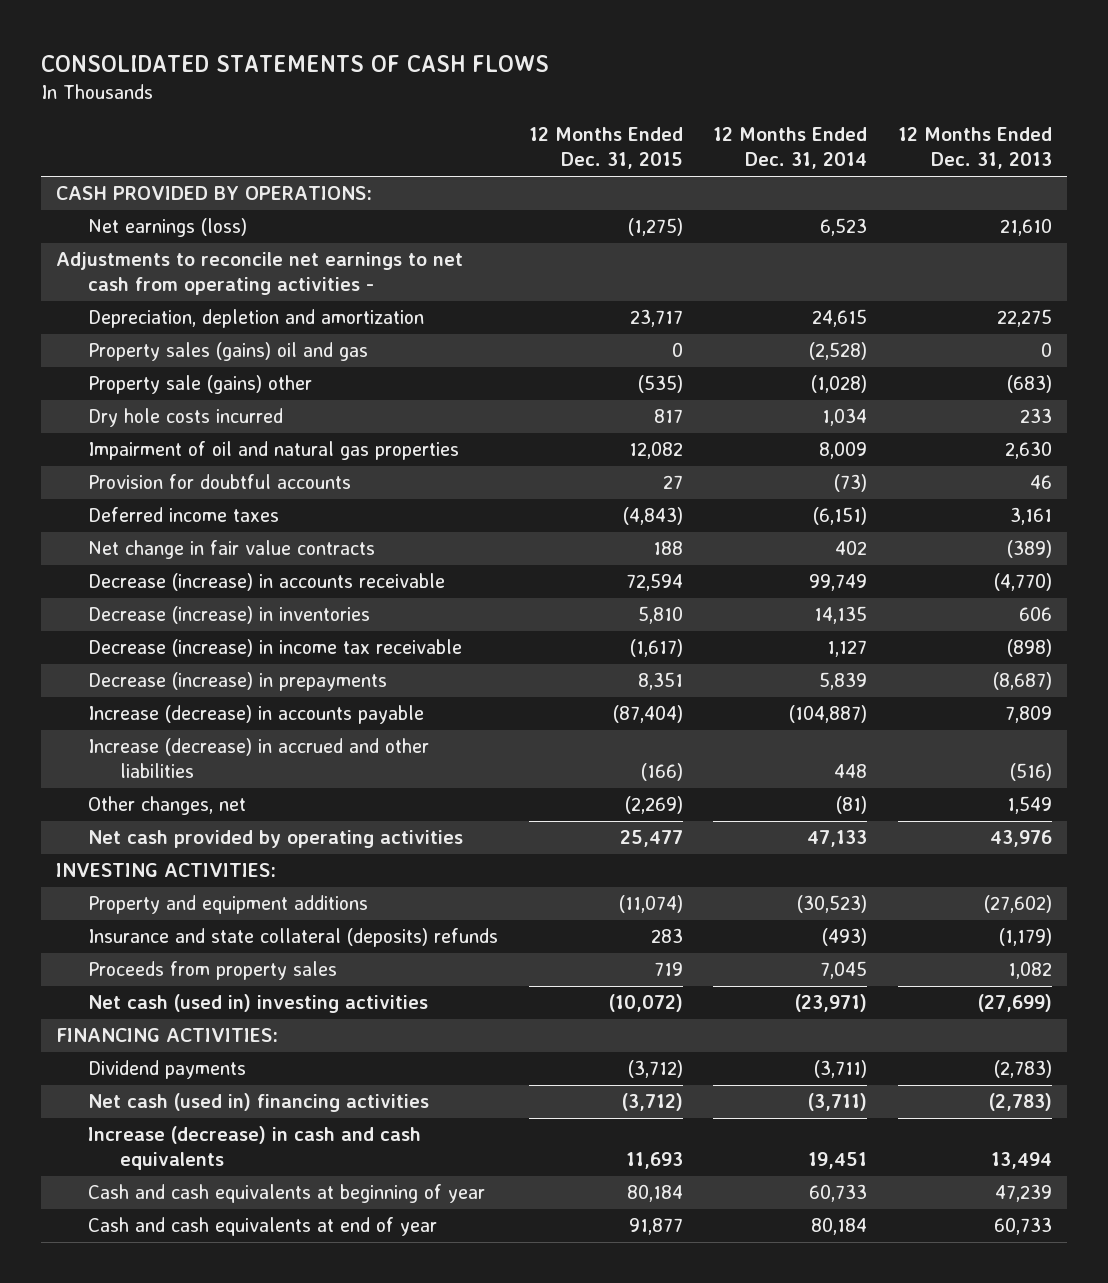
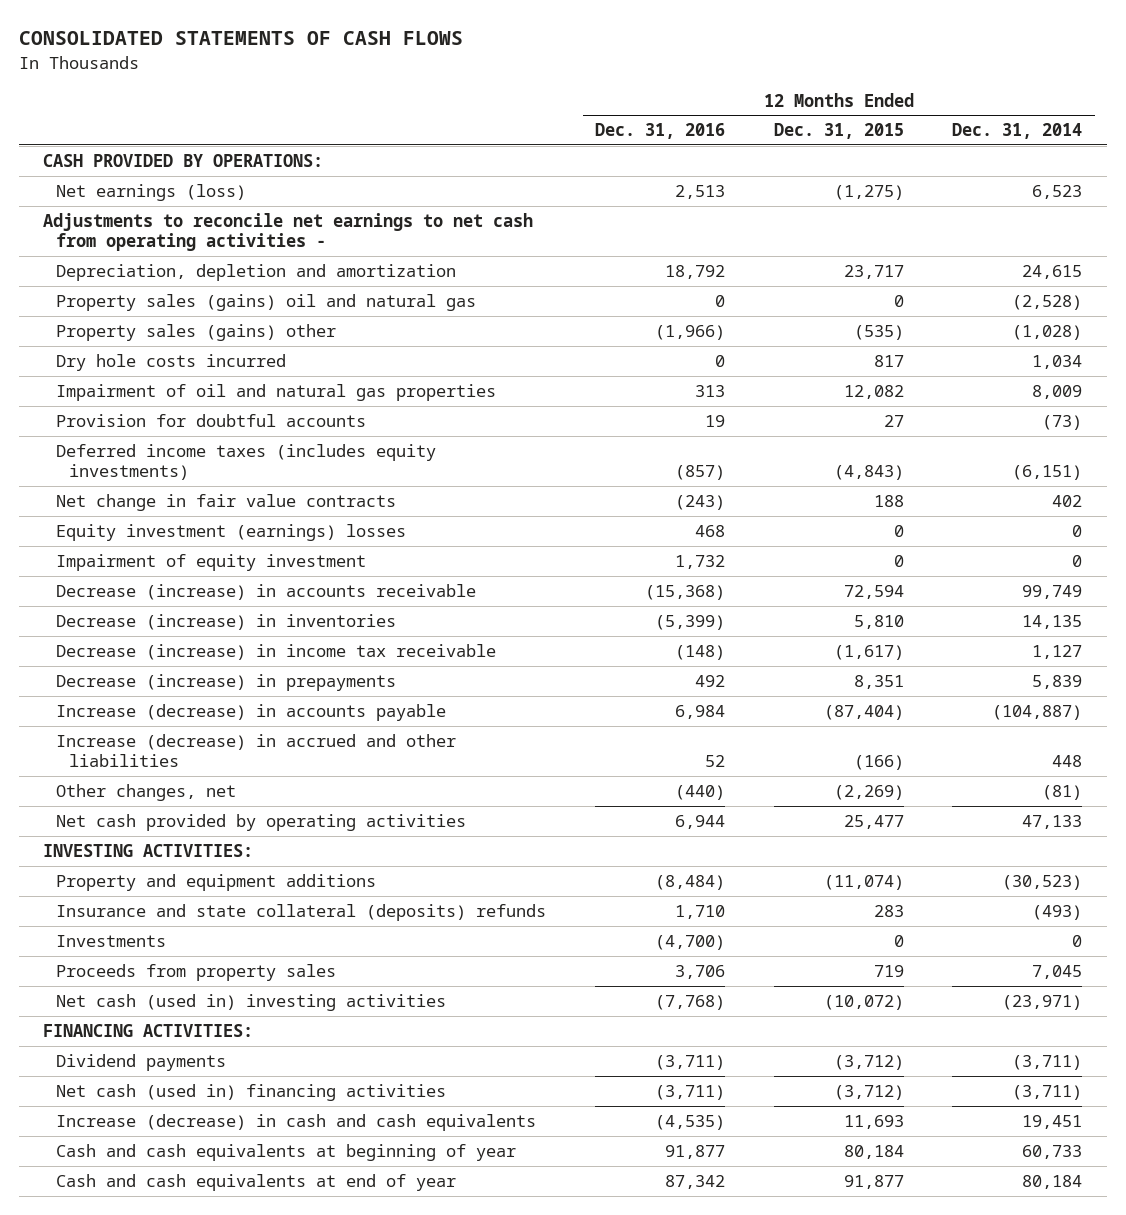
[897,127,1052,170] 12 Months Ended Dec. 31, 2013 -> none
none -> [594,123,725,140] Dec. 31, 2016
[87,342,368,362] Property sales (gains) oil and gas -> [56,293,477,311] Property sales (gains) oil and natural gas
[87,375,312,395] Property sale (gains) other -> [56,323,337,341] Property sales (gains) other
[87,507,279,523] Deferred income taxes -> [56,443,437,481] Deferred income taxes (includes equity investments)
none -> [56,523,407,541] Equity investment (earnings) losses
none -> [56,553,367,571] Impairment of equity investment
none -> [56,934,167,947] Investments

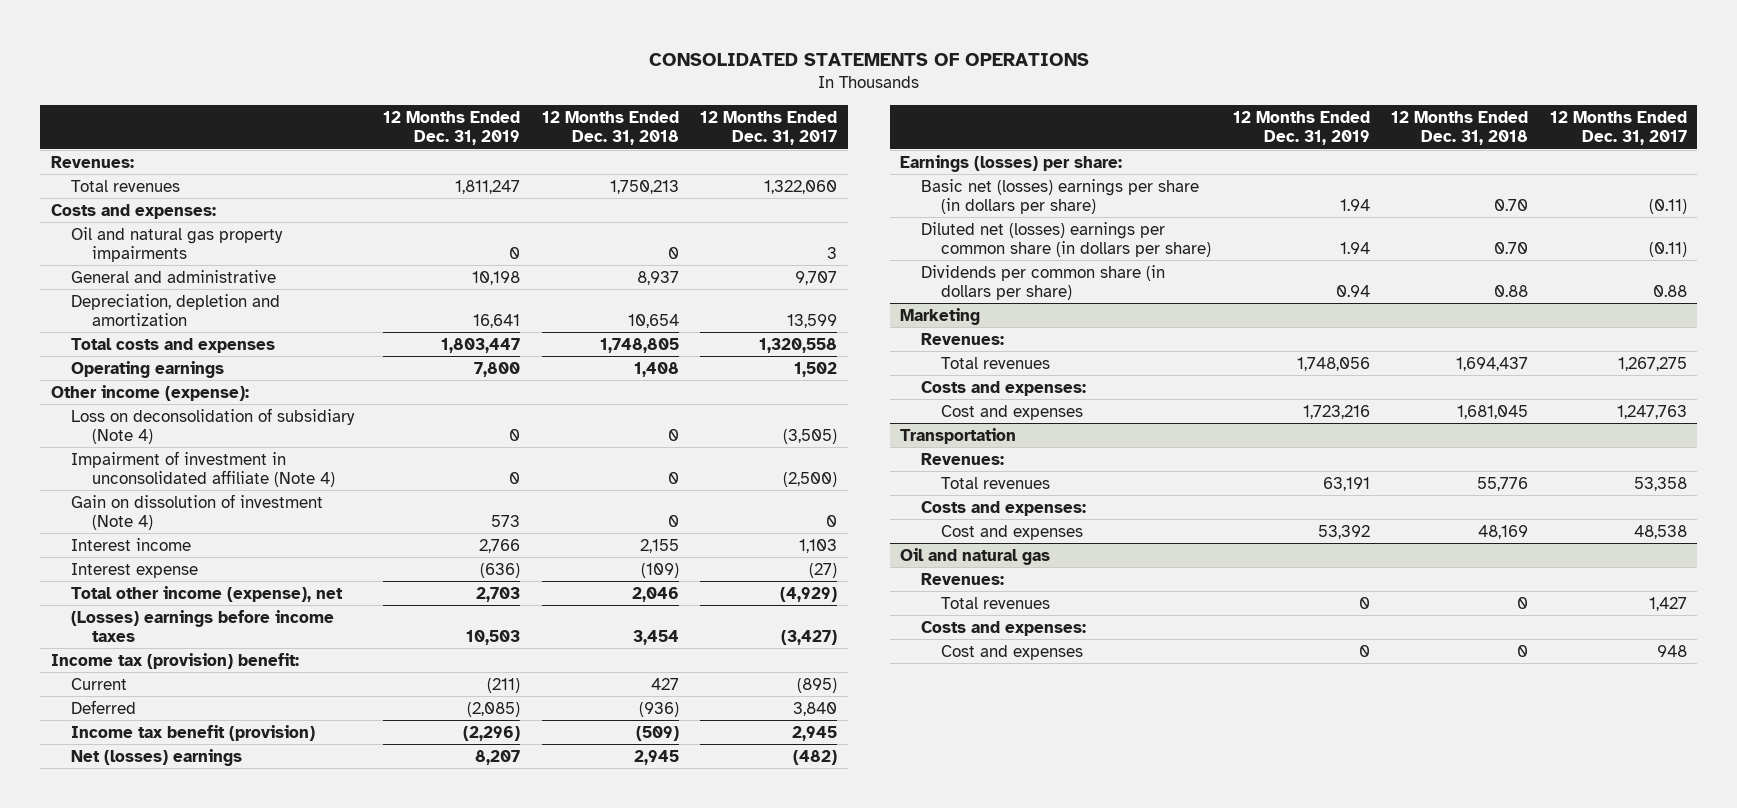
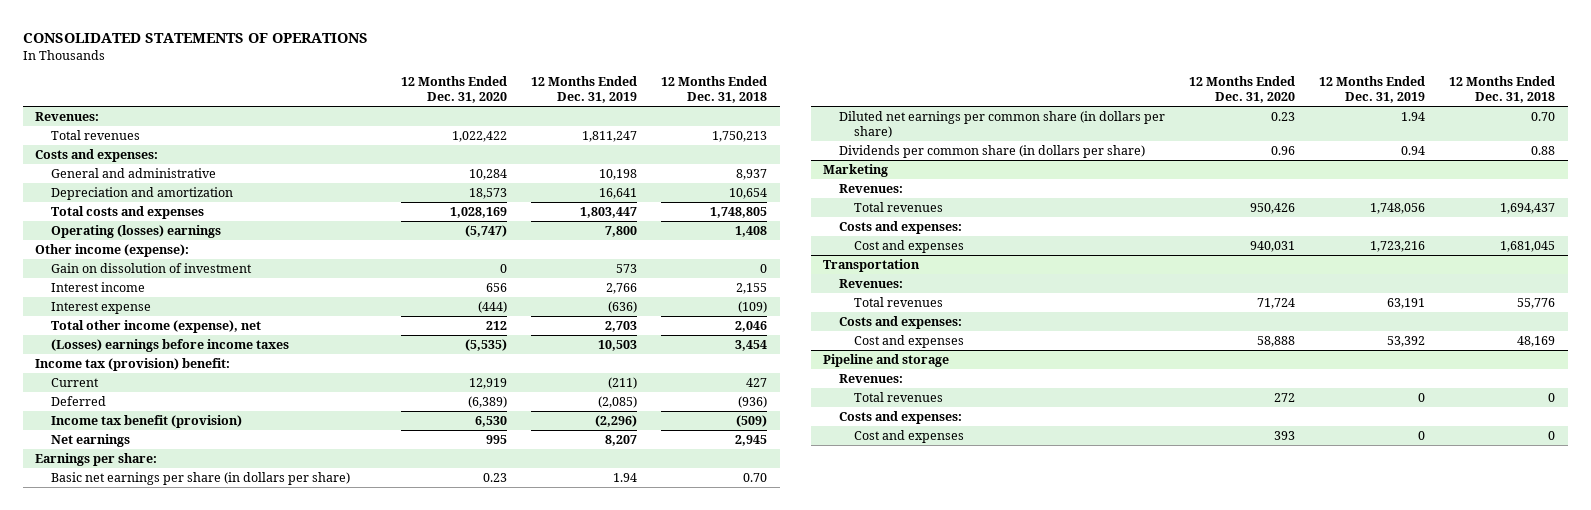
[700,110,838,146] 12 Months Ended Dec. 31, 2017 -> none
none -> [400,76,507,104] 12 Months Ended Dec. 31, 2020
[71,226,284,263] Oil and natural gas property impairments -> none
[71,293,281,327] Depreciation, depletion and amortization -> [50,187,233,201] Depreciation and amortization
[71,360,225,378] Operating earnings -> [50,225,221,239] Operating (losses) earnings
[71,407,356,445] Loss on deconsolidation of subsidiary (Note 4) -> none
[71,450,335,488] Impairment of investment in unconsolidated affiliate (Note 4) -> none
[71,493,324,531] Gain on dissolution of investment (Note 4) -> [50,263,252,274] Gain on dissolution of investment
[71,748,243,766] Net (losses) earnings -> [50,434,130,448] Net earnings
[900,154,1123,172] Earnings (losses) per share: -> [35,453,158,467] Earnings per share:
[920,178,1199,215] Basic net (losses) earnings per share (in dollars per share) -> [50,472,350,486] Basic net earnings per share (in dollars per share)
[920,221,1212,258] Diluted net (losses) earnings per common share (in dollars per share) -> [838,111,1165,138] Diluted net earnings per common share (in dollars per share)
[900,547,1051,565] Oil and natural gas -> none
none -> [823,354,950,368] Pipeline and storage

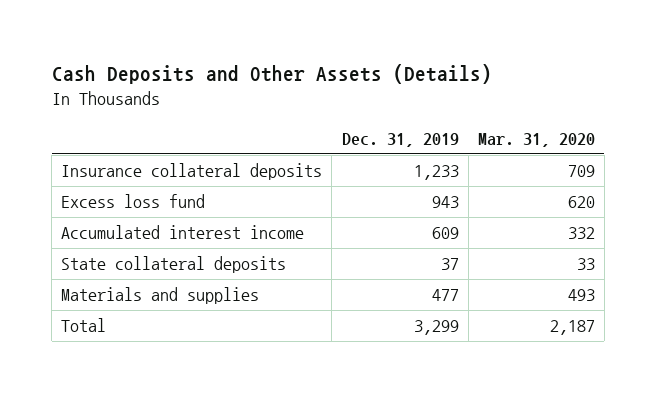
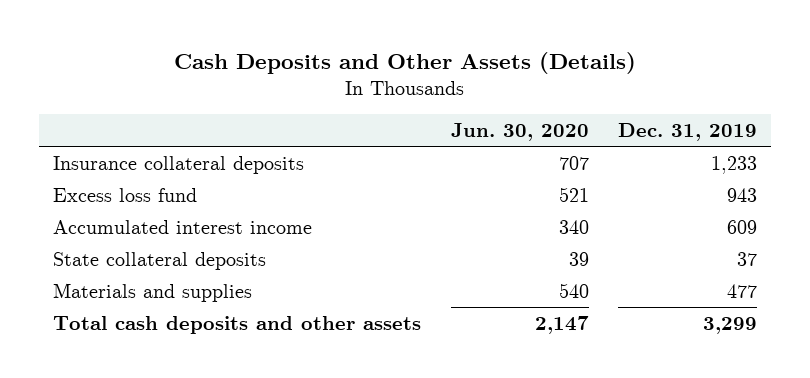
[477,132,595,147] Mar. 31, 2020 -> none
none -> [450,122,589,141] Jun. 30, 2020
[61,318,107,333] Total -> [53,315,422,334] Total cash deposits and other assets

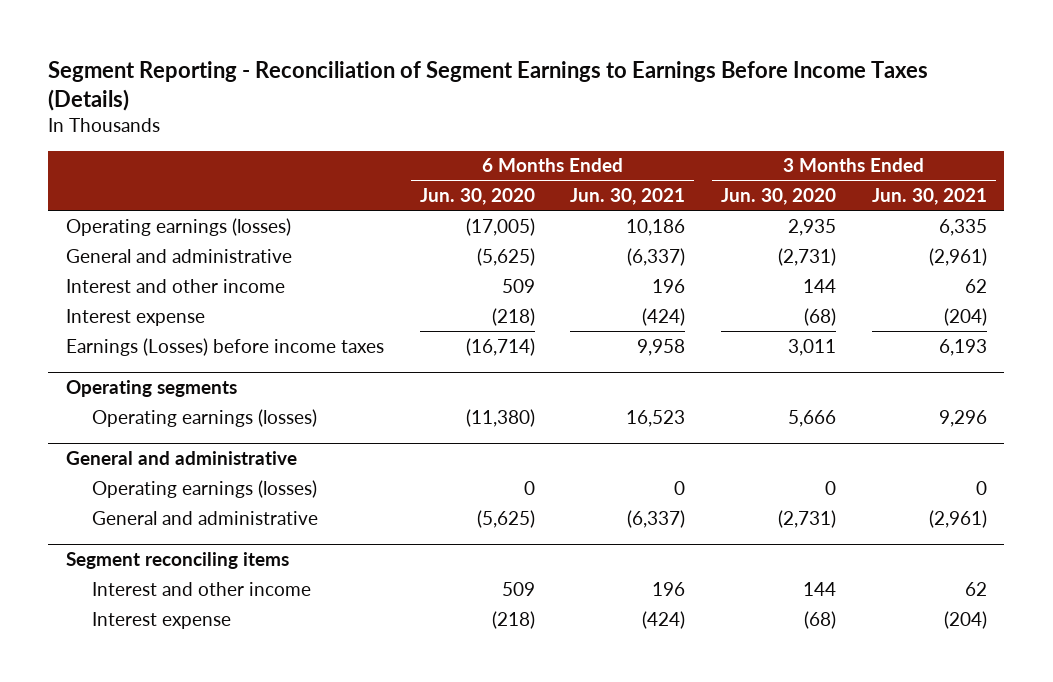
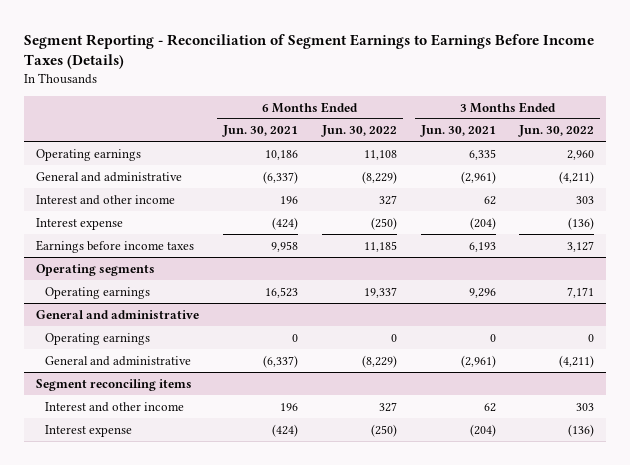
[419,187,535,205] Jun. 30, 2020 -> none
[721,187,837,205] Jun. 30, 2020 -> none
none -> [320,125,397,138] Jun. 30, 2022
none -> [518,125,595,138] Jun. 30, 2022
[66,217,292,236] Operating earnings (losses) -> [36,148,142,161] Operating earnings
[66,337,385,356] Earnings (Losses) before income taxes -> [36,239,195,253] Earnings before income taxes
[92,408,318,427] Operating earnings (losses) -> [45,286,151,299] Operating earnings
[92,479,318,498] Operating earnings (losses) -> [45,332,151,345] Operating earnings

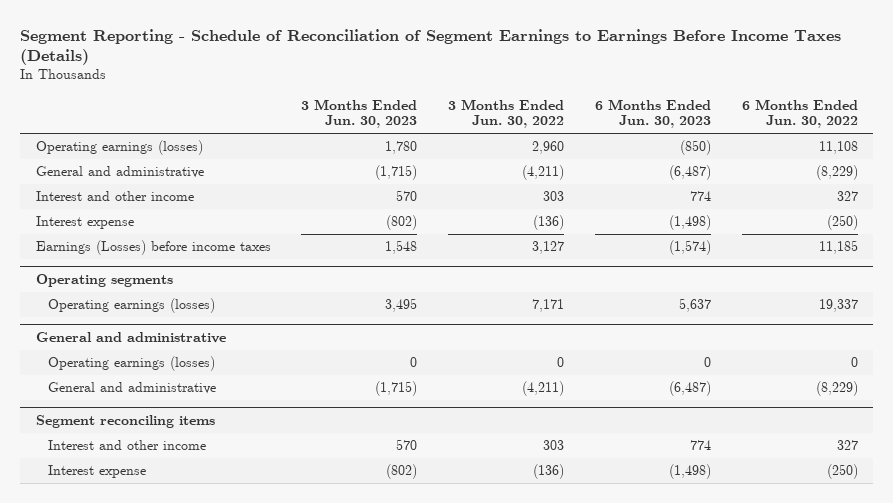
[24,33,595,70] Segment Reporting - Reconciliation of Segment Earnings to Earnings Before Income Taxes (Details) -> [20,28,842,66] Segment Reporting - Schedule of Reconciliation of Segment Earnings to Earnings Before Income Taxes (Details)
[221,125,298,138] Jun. 30, 2021 -> none
[419,125,496,138] Jun. 30, 2021 -> none
none -> [301,98,418,129] 3 Months Ended Jun. 30, 2023
none -> [594,98,711,129] 6 Months Ended Jun. 30, 2023
[36,148,142,161] Operating earnings -> [35,139,203,155] Operating earnings (losses)
[36,239,195,253] Earnings before income taxes -> [35,239,271,255] Earnings (Losses) before income taxes
[45,286,151,299] Operating earnings -> [47,297,215,313] Operating earnings (losses)
[45,332,151,345] Operating earnings -> [47,355,215,371] Operating earnings (losses)

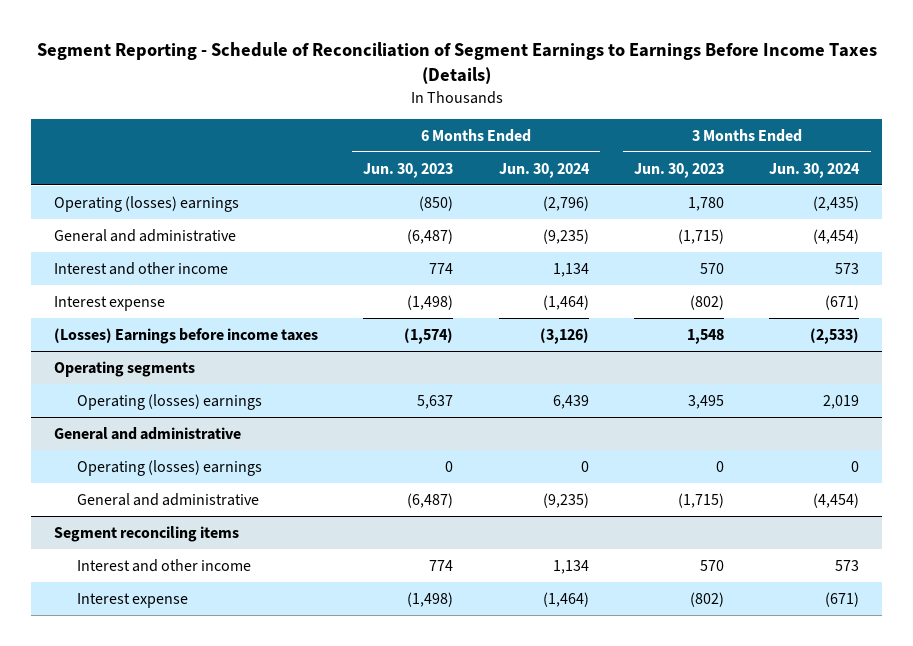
[448,98,565,129] 3 Months Ended Jun. 30, 2022 -> none
[741,98,858,129] 6 Months Ended Jun. 30, 2022 -> none
none -> [498,162,590,178] Jun. 30, 2024
none -> [769,162,861,178] Jun. 30, 2024
[35,139,203,155] Operating earnings (losses) -> [53,195,239,212] Operating (losses) earnings
[35,239,271,255] Earnings (Losses) before income taxes -> [53,327,318,344] (Losses) Earnings before income taxes
[47,297,215,313] Operating earnings (losses) -> [76,393,262,410] Operating (losses) earnings
[47,355,215,371] Operating earnings (losses) -> [76,459,262,476] Operating (losses) earnings

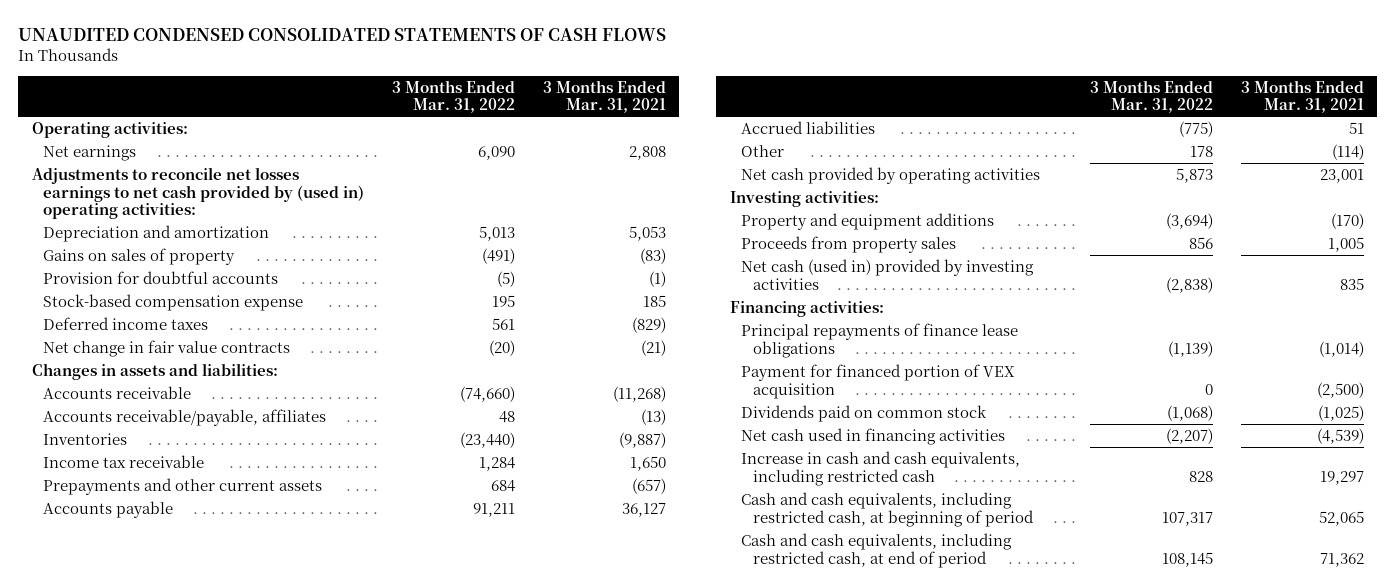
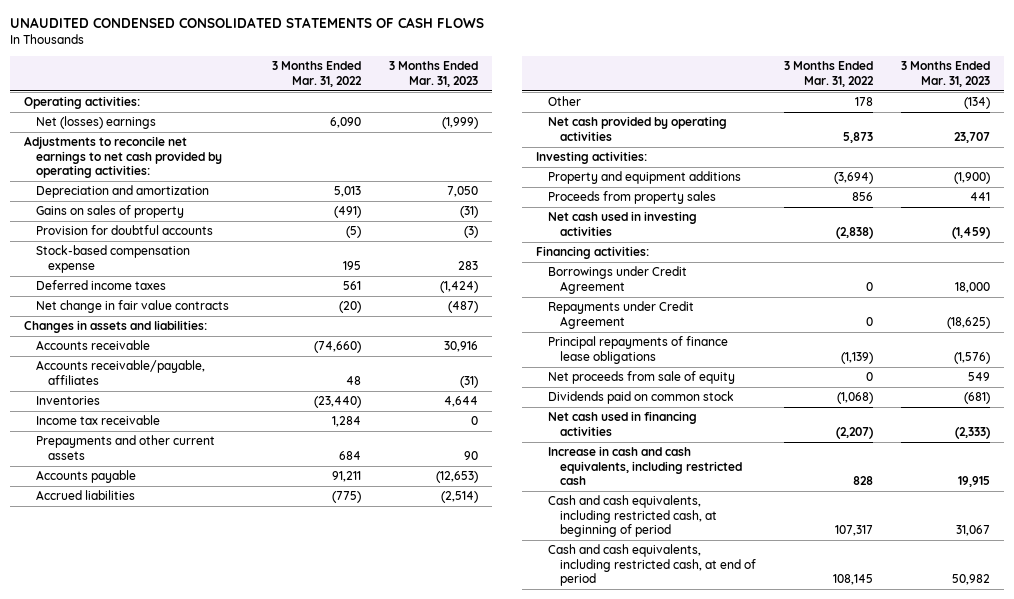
[542,79,666,114] 3 Months Ended Mar. 31, 2021 -> none
none -> [389,61,479,87] 3 Months Ended Mar. 31, 2023
[43,144,137,161] Net earnings -> [36,116,157,130] Net (losses) earnings
[32,166,365,220] Adjustments to reconcile net losses earnings to net cash provided by (used in) operating activities: -> [23,136,223,178] Adjustments to reconcile net earnings to net cash provided by operating activities:
[741,258,1035,290] Net cash (used in) provided by investing activities -> [547,211,697,236] Net cash used in investing activities
none -> [547,266,687,294] Borrowings under Credit Agreement
none -> [547,301,694,329] Repayments under Credit Agreement
[741,363,1016,399] Payment for financed portion of VEX acquisition -> none
none -> [547,371,735,385] Net proceeds from sale of equity

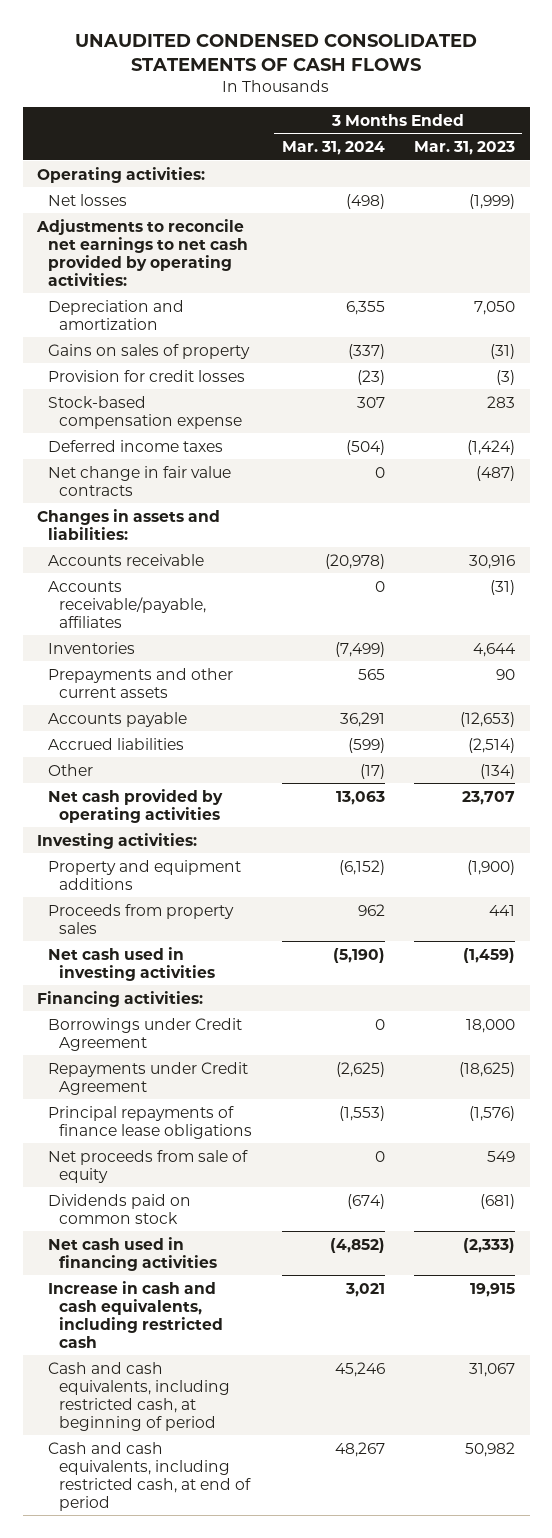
[272,61,363,87] 3 Months Ended Mar. 31, 2022 -> none
none -> [281,141,385,156] Mar. 31, 2024
[36,116,157,130] Net (losses) earnings -> [48,193,128,206] Net losses
[36,225,214,236] Provision for doubtful accounts -> [48,369,246,382] Provision for credit losses
[36,415,161,426] Income tax receivable -> none

